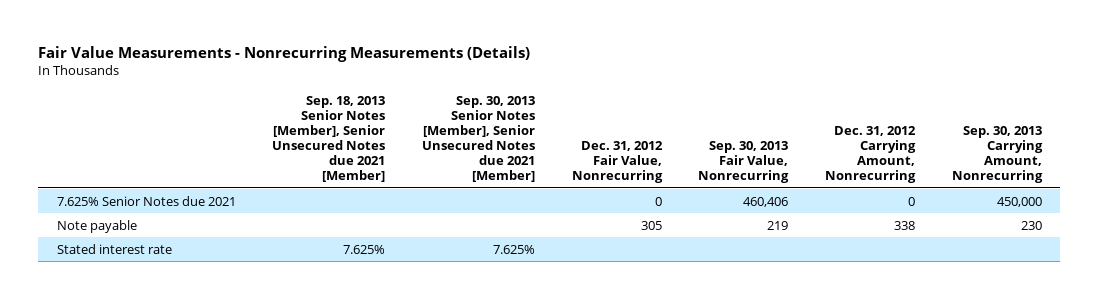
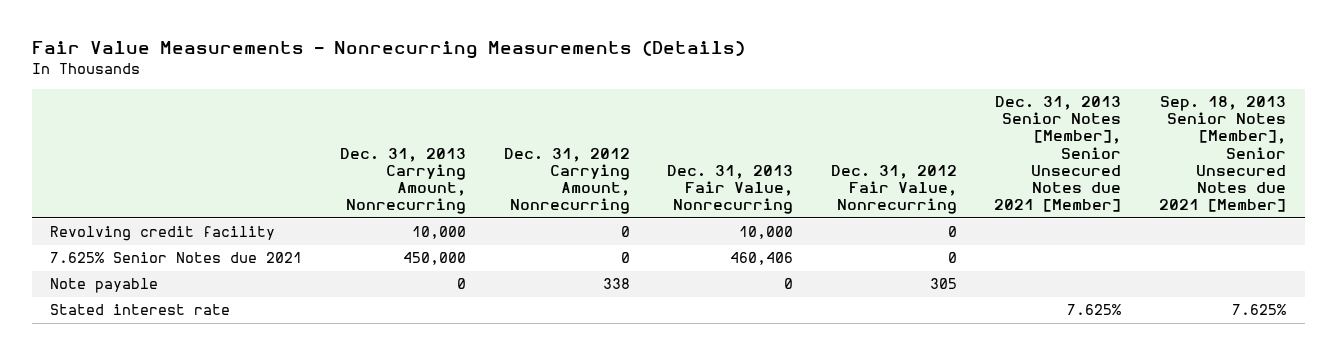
[421,95,535,183] Sep. 30, 2013 Senior Notes [Member], Senior Unsecured Notes due 2021 [Member] -> none
[698,140,790,184] Sep. 30, 2013 Fair Value, Nonrecurring -> none
[951,125,1043,184] Sep. 30, 2013 Carrying Amount, Nonrecurring -> none
none -> [340,147,467,215] Dec. 31, 2013 Carrying Amount, Nonrecurring
none -> [667,164,794,215] Dec. 31, 2013 Fair Value, Nonrecurring
none -> [994,96,1122,213] Dec. 31, 2013 Senior Notes [Member], Senior Unsecured Notes due 2021 [Member]
none -> [50,226,276,242] Revolving credit facility

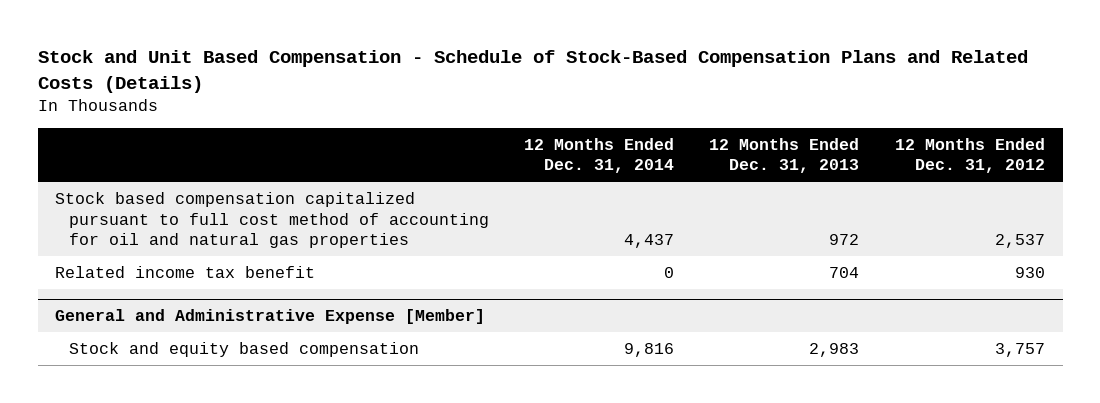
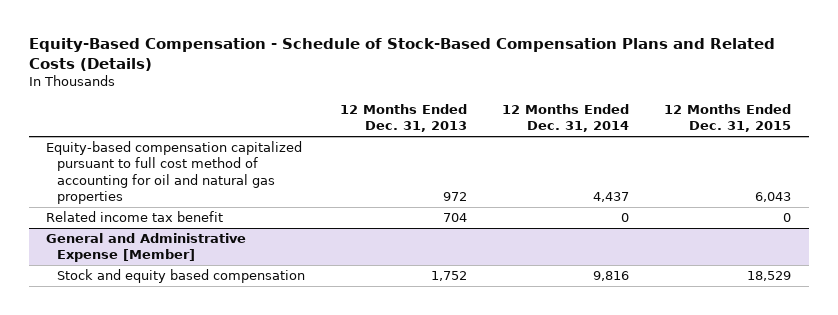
[37,50,1028,93] Stock and Unit Based Compensation - Schedule of Stock-Based Compensation Plans and Related Costs (Details) -> [28,37,775,71] Equity-Based Compensation - Schedule of Stock-Based Compensation Plans and Related Costs (Details)
[894,137,1045,174] 12 Months Ended Dec. 31, 2012 -> none
none -> [664,104,792,133] 12 Months Ended Dec. 31, 2015
[55,191,489,249] Stock based compensation capitalized pursuant to full cost method of accounting for oil and natural gas properties -> [46,141,303,204] Equity-based compensation capitalized pursuant to full cost method of accounting for oil and natural gas properties
[809,342,860,357] 2,983 -> [431,271,468,282] 1,752

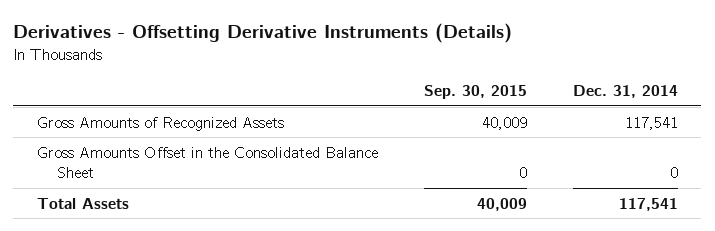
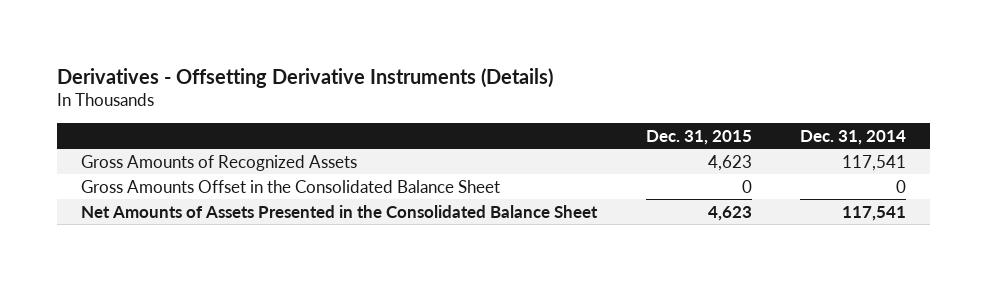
[423,85,527,100] Sep. 30, 2015 -> none
none -> [645,130,752,146] Dec. 31, 2015
[36,197,129,209] Total Assets -> [81,204,599,218] Net Amounts of Assets Presented in the Consolidated Balance Sheet

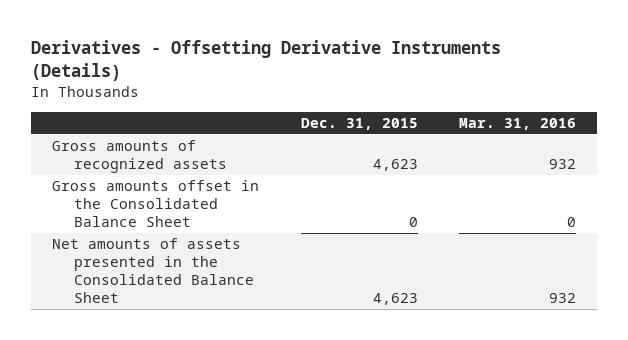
[800,130,907,146] Dec. 31, 2014 -> none
none -> [459,118,577,131] Mar. 31, 2016
[81,154,358,171] Gross Amounts of Recognized Assets -> [52,140,227,174] Gross amounts of recognized assets
[81,179,501,193] Gross Amounts Offset in the Consolidated Balance Sheet -> [52,180,260,228] Gross amounts offset in the Consolidated Balance Sheet
[81,204,599,218] Net Amounts of Assets Presented in the Consolidated Balance Sheet -> [52,238,254,304] Net amounts of assets presented in the Consolidated Balance Sheet

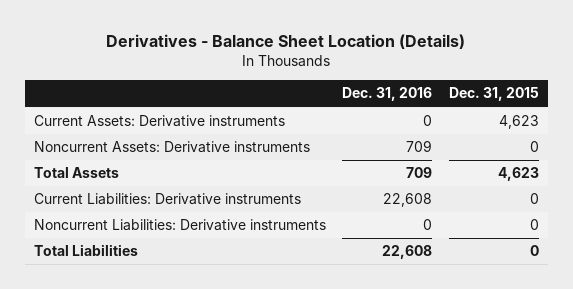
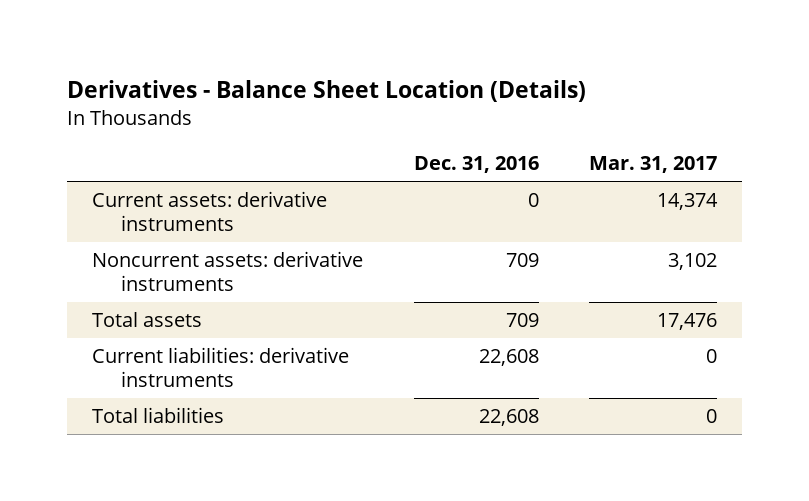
[449,87,540,102] Dec. 31, 2015 -> none
none -> [588,156,717,174] Mar. 31, 2017
[33,219,326,232] Noncurrent Liabilities: Derivative instruments -> none
[33,115,285,128] Current Assets: Derivative instruments -> [92,190,328,232] Current assets: derivative instruments
[33,141,310,154] Noncurrent Assets: Derivative instruments -> [92,250,364,292] Noncurrent assets: derivative instruments
[33,167,119,179] Total Assets -> [92,311,203,327] Total assets
[33,193,301,206] Current Liabilities: Derivative instruments -> [92,346,350,388] Current liabilities: derivative instruments
[33,244,138,257] Total Liabilities -> [92,406,225,423] Total liabilities

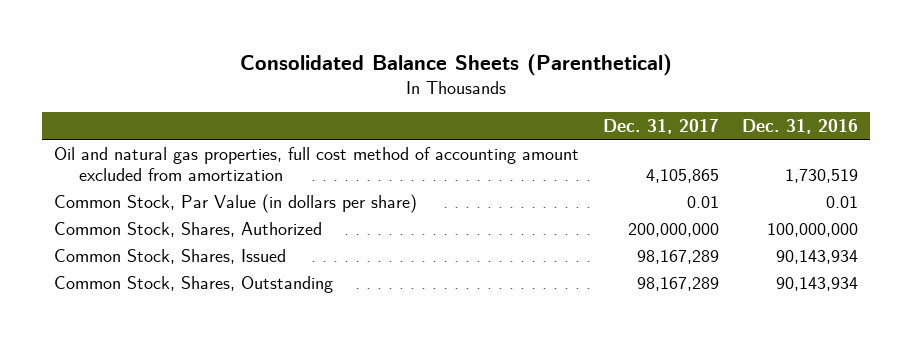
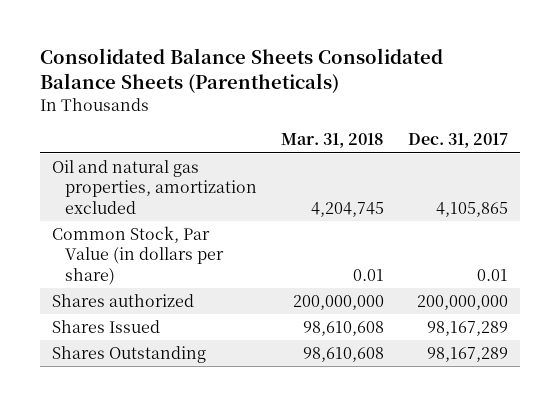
[240,53,673,76] Consolidated Balance Sheets (Parenthetical) -> [39,48,443,94] Consolidated Balance Sheets Consolidated Balance Sheets (Parentheticals)
[742,118,859,134] Dec. 31, 2016 -> none
none -> [281,133,385,149] Mar. 31, 2018
[53,146,579,181] Oil and natural gas properties, full cost method of accounting amount excluded from amortization -> [51,159,257,215] Oil and natural gas properties, amortization excluded
[53,221,322,237] Common Stock, Shares, Authorized -> [51,293,194,307] Shares authorized
[53,248,286,264] Common Stock, Shares, Issued -> [51,319,160,333] Shares Issued
[53,275,333,293] Common Stock, Shares, Outstanding -> [51,345,206,363] Shares Outstanding

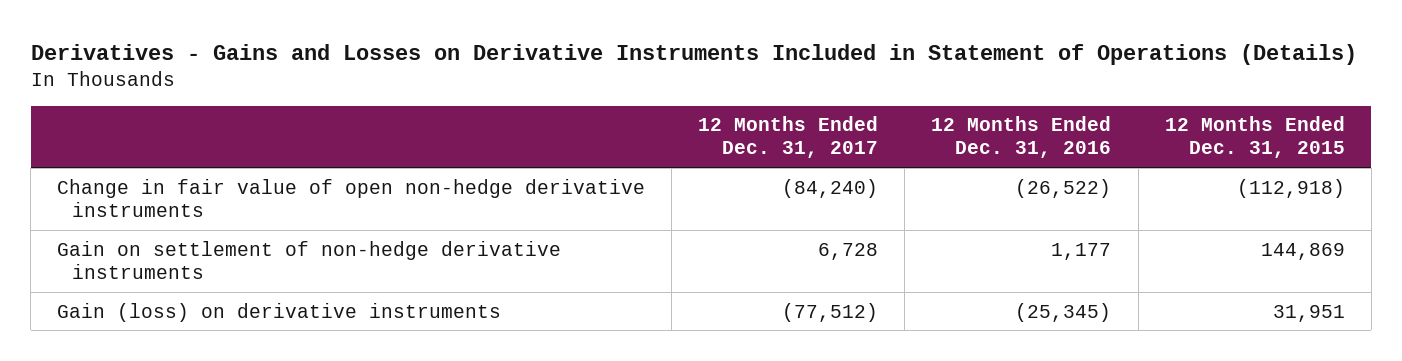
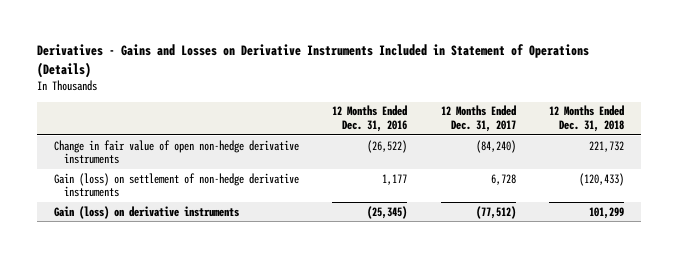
[1164,116,1345,159] 12 Months Ended Dec. 31, 2015 -> none
none -> [549,105,625,133] 12 Months Ended Dec. 31, 2018
[57,240,562,279] Gain on settlement of non-hedge derivative instruments -> [53,172,299,198] Gain (loss) on settlement of non-hedge derivative instruments

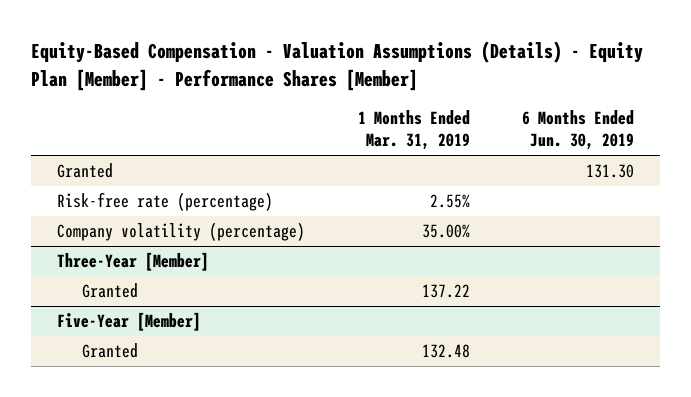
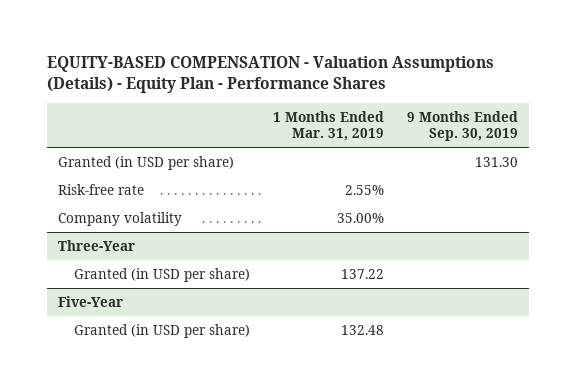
[30,41,643,91] Equity-Based Compensation - Valuation Assumptions (Details) - Equity Plan [Member] - Performance Shares [Member] -> [46,56,494,94] EQUITY-BASED COMPENSATION - Valuation Assumptions (Details) - Equity Plan - Performance Shares
[521,110,634,151] 6 Months Ended Jun. 30, 2019 -> none
none -> [406,110,518,142] 9 Months Ended Sep. 30, 2019
[57,163,114,179] Granted -> [58,155,235,170] Granted (in USD per share)
[57,192,274,212] Risk-free rate (percentage) -> [58,183,145,195] Risk-free rate
[57,222,306,242] Company volatility (percentage) -> [58,211,183,226] Company volatility
[57,252,210,272] Three-Year [Member] -> [58,239,136,251] Three-Year
[81,283,138,299] Granted -> [73,267,250,282] Granted (in USD per share)
[57,312,202,332] Five-Year [Member] -> [58,295,124,307] Five-Year
[81,343,138,359] Granted -> [73,323,250,338] Granted (in USD per share)

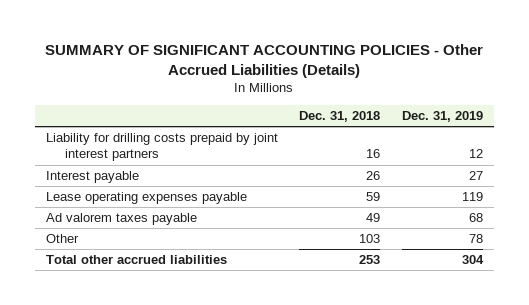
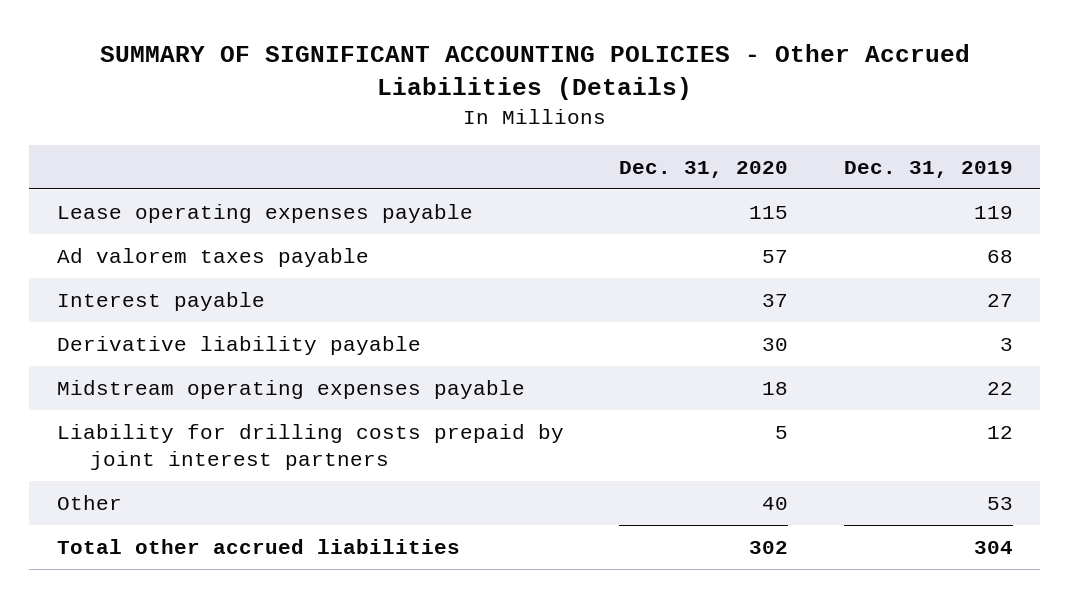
[299,110,381,122] Dec. 31, 2018 -> none
none -> [619,160,789,178] Dec. 31, 2020
[45,171,139,184] Interest payable -> [56,292,265,312] Interest payable
none -> [56,336,421,356] Derivative liability payable
none -> [56,380,525,400] Midstream operating expenses payable
[45,133,278,162] Liability for drilling costs prepaid by joint interest partners -> [56,424,564,471] Liability for drilling costs prepaid by joint interest partners
[469,234,484,244] 78 -> [986,497,1013,511] 53

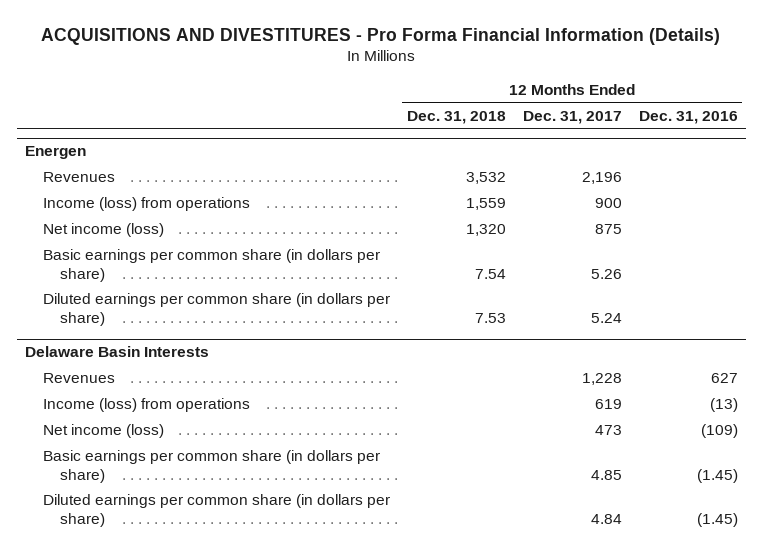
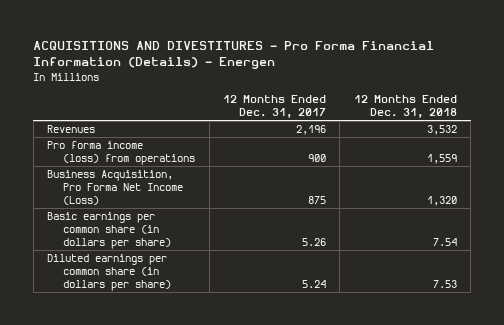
[41,27,721,45] ACQUISITIONS AND DIVESTITURES - Pro Forma Financial Information (Details) -> [33,40,435,70] ACQUISITIONS AND DIVESTITURES - Pro Forma Financial Information (Details) - Energen
[638,110,738,124] Dec. 31, 2016 -> none
[25,146,87,160] Energen -> none
[42,197,250,212] Income (loss) from operations -> [47,141,196,165] Pro forma income (loss) from operations
[42,223,164,238] Net income (loss) -> [47,170,184,205] Business Acquisition, Pro Forma Net Income (Loss)
[25,346,210,358] Delaware Basin Interests -> none
[42,373,115,384] Revenues -> none
[42,398,250,413] Income (loss) from operations -> none
[42,424,164,439] Net income (loss) -> none
[42,450,380,483] Basic earnings per common share (in dollars per share) -> none
[42,494,390,527] Diluted earnings per common share (in dollars per share) -> none

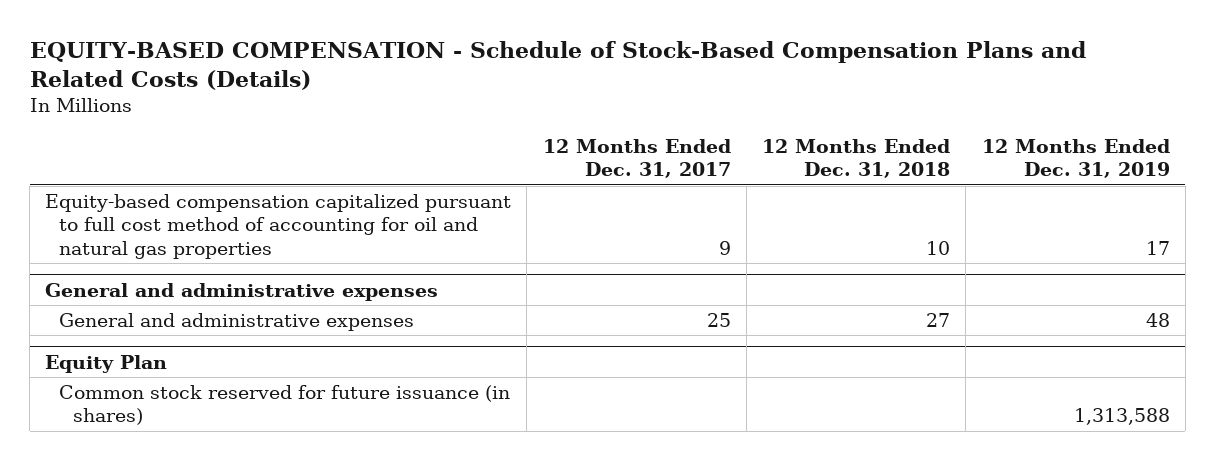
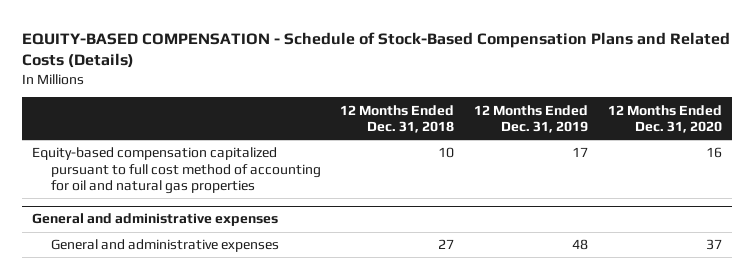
[542,138,731,179] 12 Months Ended Dec. 31, 2017 -> none
none -> [607,104,722,133] 12 Months Ended Dec. 31, 2020
[45,354,168,373] Equity Plan -> none
[58,384,510,426] Common stock reserved for future issuance (in shares) -> none

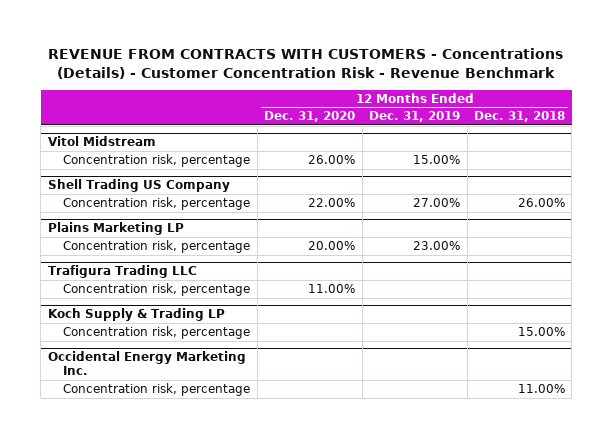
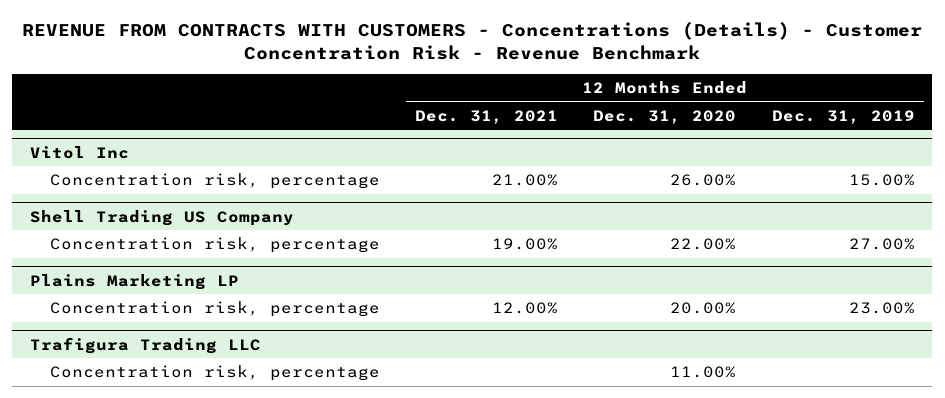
[474,111,566,123] Dec. 31, 2018 -> none
none -> [415,109,559,124] Dec. 31, 2021
[47,136,156,147] Vitol Midstream -> [30,145,130,159] Vitol Inc
[47,308,225,322] Koch Supply & Trading LP -> none
[63,326,251,340] Concentration risk, percentage -> none
[47,351,246,376] Occidental Energy Marketing Inc. -> none
[63,383,251,397] Concentration risk, percentage -> none

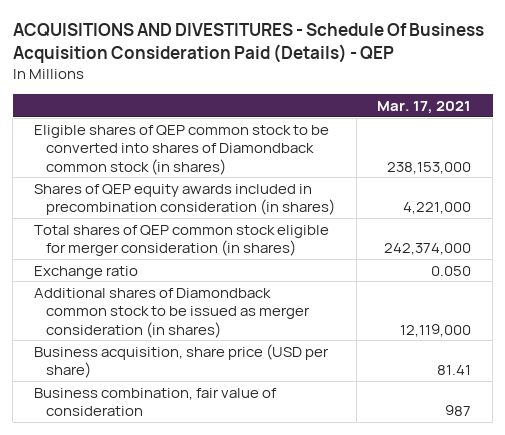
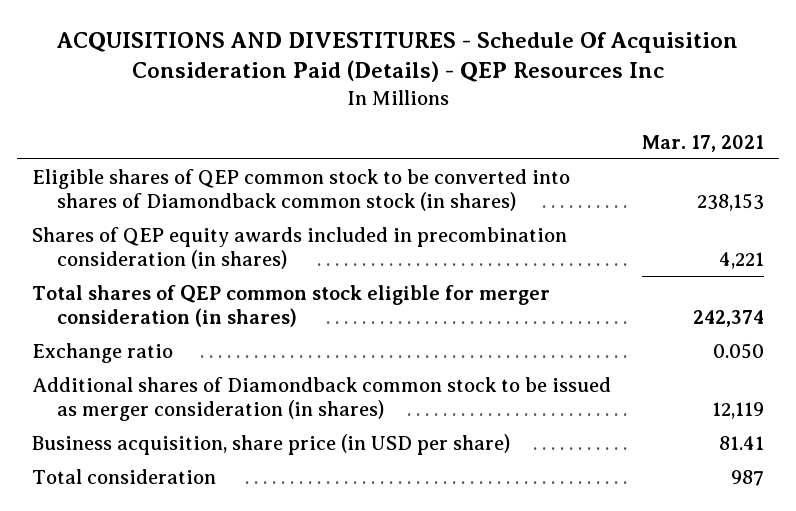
[12,23,484,64] ACQUISITIONS AND DIVESTITURES - Schedule Of Business Acquisition Consideration Paid (Details) - QEP -> [56,31,739,83] ACQUISITIONS AND DIVESTITURES - Schedule Of Acquisition Consideration Paid (Details) - QEP Resources Inc
[387,161,472,174] 238,153,000 -> [696,193,764,212] 238,153
[403,202,472,215] 4,221,000 -> [718,252,764,270] 4,221
[384,243,472,256] 242,374,000 -> [692,310,764,328] 242,374
[400,323,472,337] 12,119,000 -> [711,402,764,420] 12,119
[34,343,330,379] Business acquisition, share price (USD per share) -> [32,433,511,455] Business acquisition, share price (in USD per share)
[34,387,278,417] Business combination, fair value of consideration -> [32,468,217,484] Total consideration

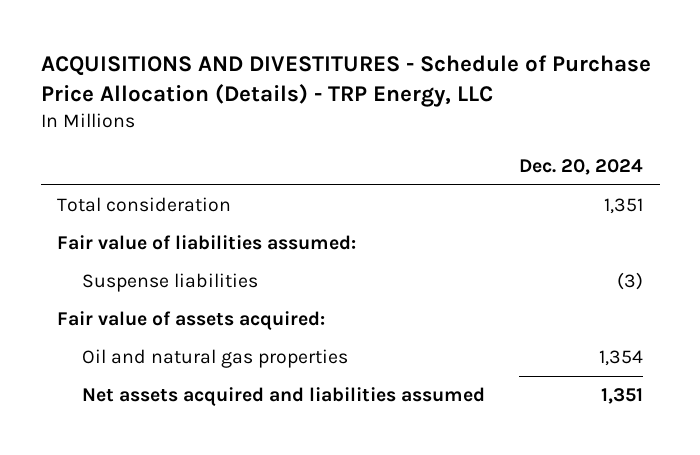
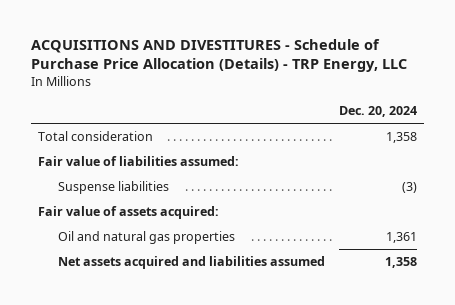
[603,198,643,215] 1,351 -> [386,131,418,143] 1,358
[598,350,643,367] 1,354 -> [386,231,418,243] 1,361
[600,388,643,405] 1,351 -> [385,256,418,268] 1,358

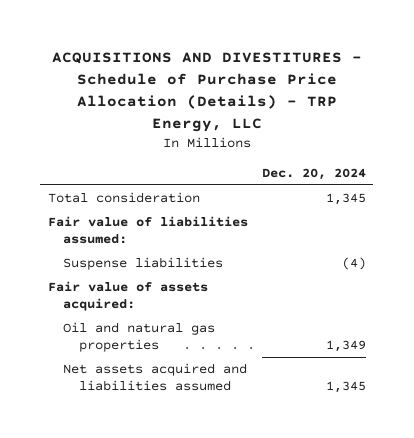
[386,131,418,143] 1,358 -> [326,193,367,206] 1,345
[402,181,418,193] (3) -> [342,257,367,271] (4)
[386,231,418,243] 1,361 -> [326,340,367,353] 1,349
[385,256,418,268] 1,358 -> [326,381,367,394] 1,345

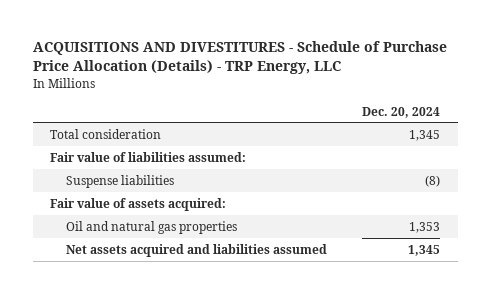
[342,257,367,271] (4) -> [425,174,441,187] (8)
[326,340,367,353] 1,349 -> [409,221,441,233] 1,353

